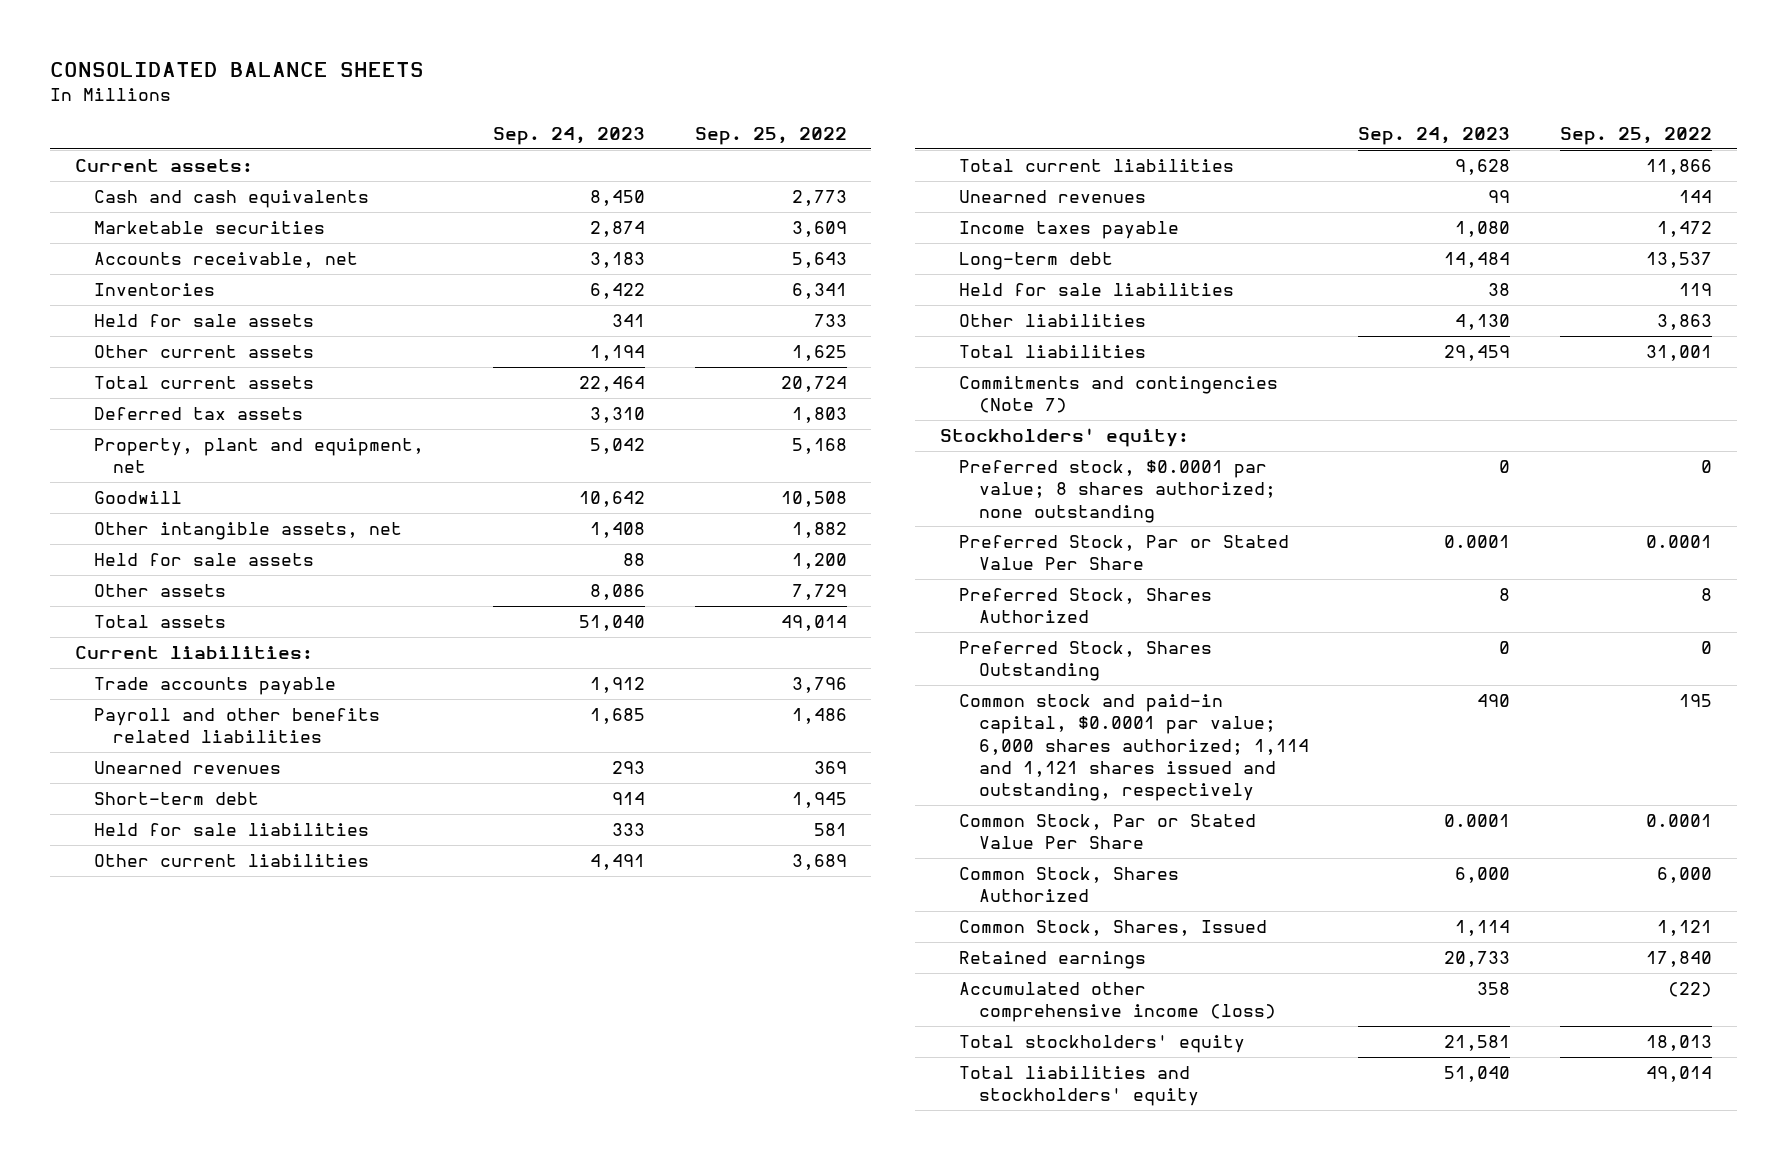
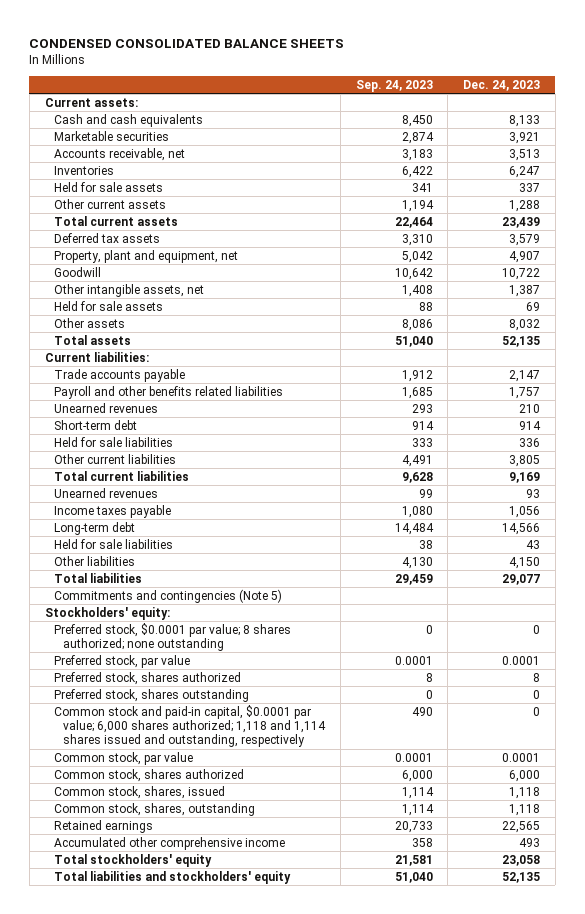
[49,61,424,77] CONSOLIDATED BALANCE SHEETS -> [29,38,345,48] CONDENSED CONSOLIDATED BALANCE SHEETS
[694,127,847,146] Sep. 25, 2022 -> none
none -> [463,79,541,91] Dec. 24, 2023
[959,376,1279,414] Commitments and contingencies (Note 7) -> [54,588,283,603] Commitments and contingencies (Note 5)
[959,535,1290,571] Preferred Stock, Par or Stated Value Per Share -> [54,654,191,668] Preferred stock, par value
[959,588,1213,624] Preferred Stock, Shares Authorized -> [54,671,242,685] Preferred stock, shares authorized
[959,641,1213,682] Preferred Stock, Shares Outstanding -> [54,688,250,702] Preferred stock, shares outstanding
[959,694,1309,802] Common stock and paid-in capital, $0.0001 par value; 6,000 shares authorized; 1,114 and 1,121 shares issued and outstanding, respectively -> [54,704,327,748] Common stock and paid-in capital, $0.0001 par value; 6,000 shares authorized; 1,118 and 1,114 shares issued and outstanding, respectively
[959,814,1257,850] Common Stock, Par or Stated Value Per Share -> [54,751,194,765] Common stock, par value
[959,867,1180,903] Common Stock, Shares Authorized -> [54,768,245,782] Common stock, shares authorized
[959,920,1268,937] Common Stock, Shares, Issued -> [54,785,226,799] Common stock, shares, issued
none -> [54,802,256,816] Common stock, shares, outstanding
[959,982,1276,1023] Accumulated other comprehensive income (loss) -> [54,836,286,850] Accumulated other comprehensive income

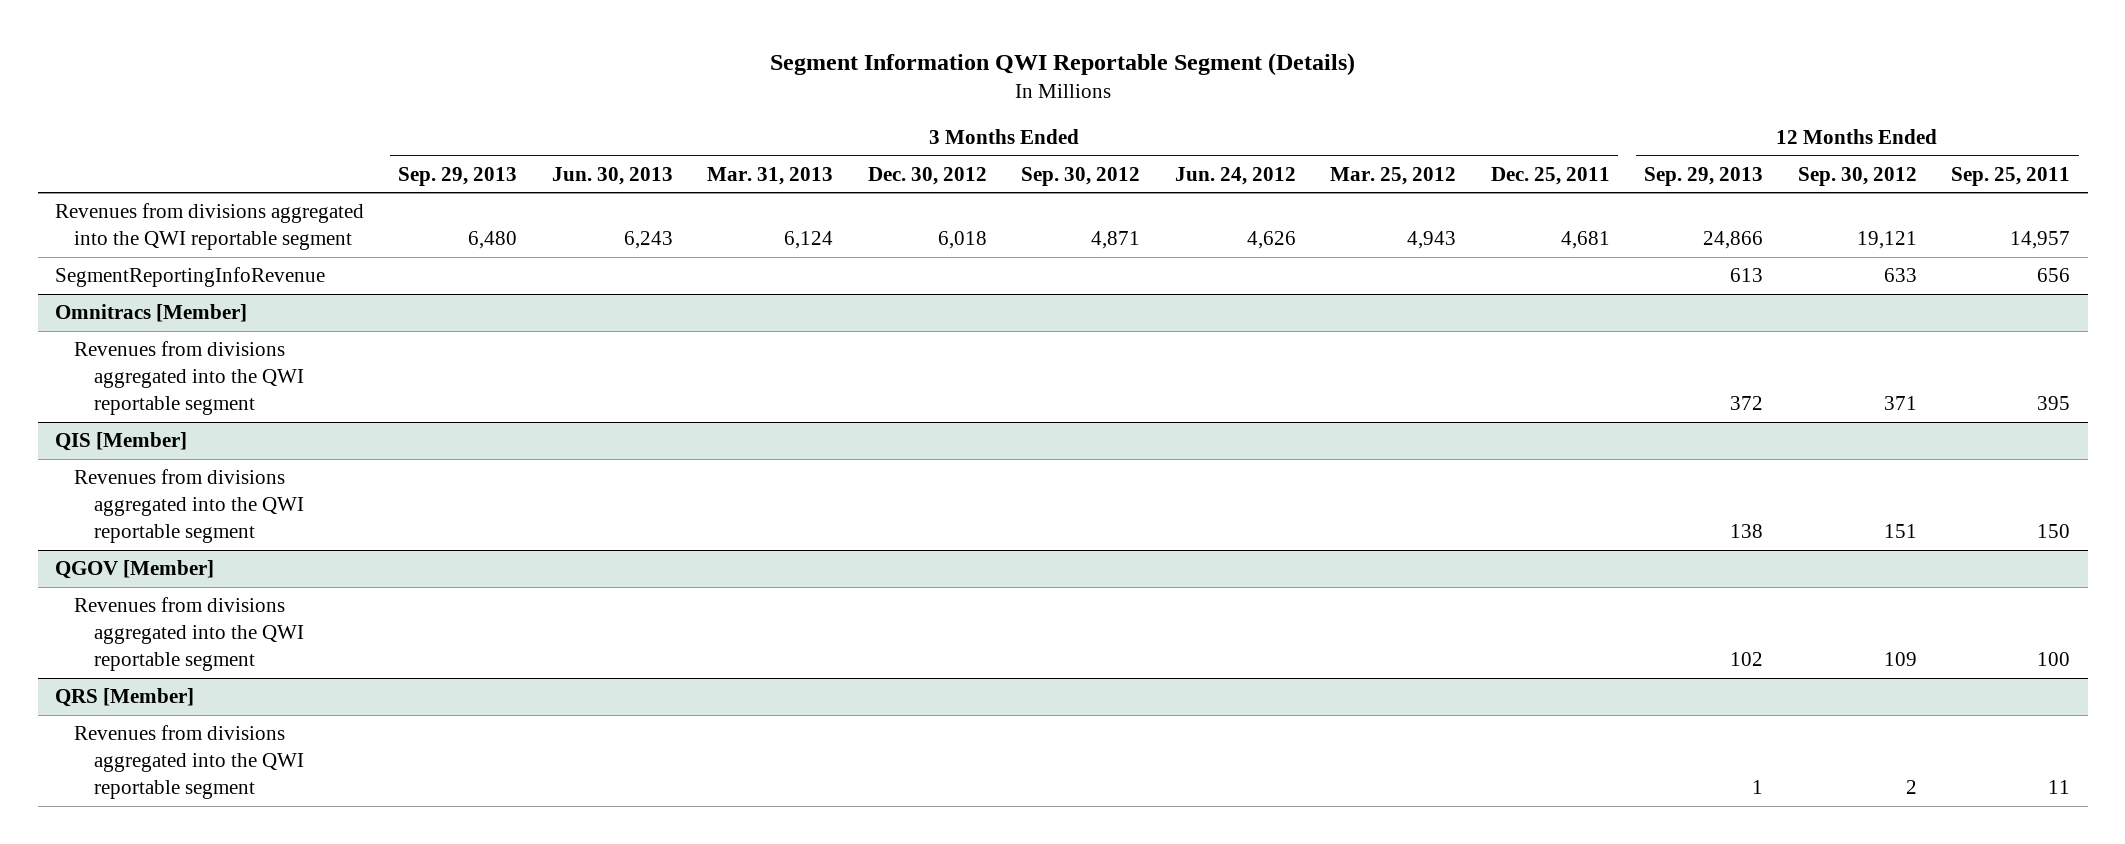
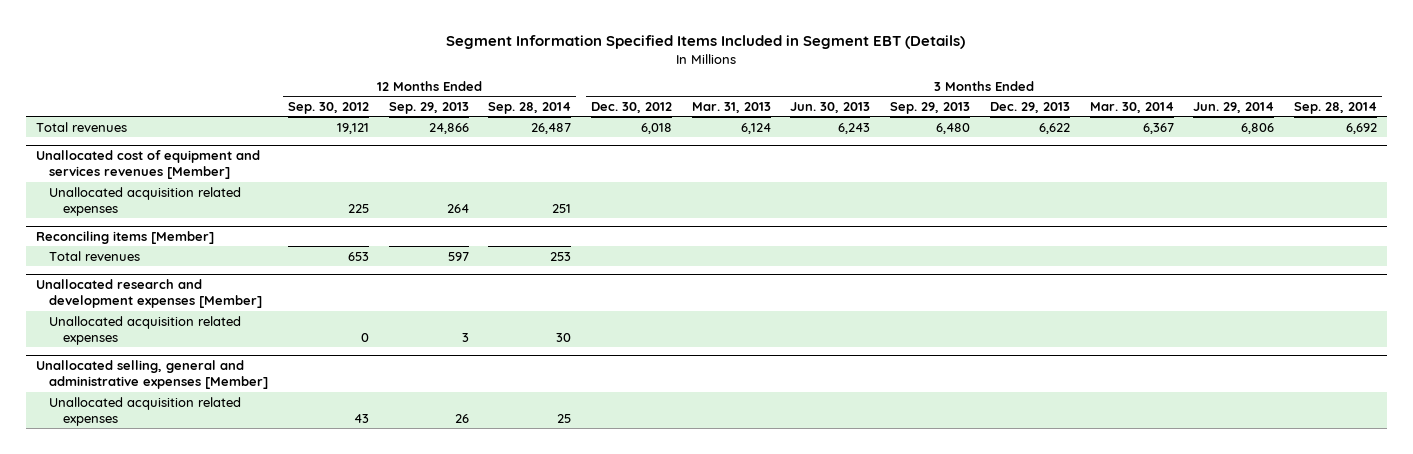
[769,52,1355,76] Segment Information QWI Reportable Segment (Details) -> [446,35,966,50] Segment Information Specified Items Included in Segment EBT (Details)
[1021,166,1141,186] Sep. 30, 2012 -> none
[1174,166,1296,185] Jun. 24, 2012 -> none
[1330,166,1457,185] Mar. 25, 2012 -> none
[1490,166,1610,185] Dec. 25, 2011 -> none
[1951,166,2071,186] Sep. 25, 2011 -> none
none -> [488,102,572,115] Sep. 28, 2014
none -> [989,102,1070,114] Dec. 29, 2013
none -> [1089,102,1174,114] Mar. 30, 2014
none -> [1193,102,1275,114] Jun. 29, 2014
none -> [1293,102,1377,115] Sep. 28, 2014
[54,267,325,288] SegmentReportingInfoRevenue -> none
[54,304,247,323] Omnitracs [Member] -> none
[74,341,304,416] Revenues from divisions aggregated into the QWI reportable segment -> none
[54,432,187,452] QIS [Member] -> none
[74,469,304,544] Revenues from divisions aggregated into the QWI reportable segment -> none
[54,560,214,580] QGOV [Member] -> none
[74,597,304,672] Revenues from divisions aggregated into the QWI reportable segment -> none
[54,688,194,708] QRS [Member] -> none
[74,725,304,800] Revenues from divisions aggregated into the QWI reportable segment -> none
[54,203,364,251] Revenues from divisions aggregated into the QWI reportable segment -> [35,121,127,132] Total revenues
none -> [35,149,260,180] Unallocated cost of equipment and services revenues [Member]
none -> [49,186,242,217] Unallocated acquisition related expenses
none -> [35,230,214,244] Reconciling items [Member]
none -> [49,250,141,261] Total revenues
none -> [35,278,263,309] Unallocated research and development expenses [Member]
none -> [49,315,242,346] Unallocated acquisition related expenses
none -> [35,359,269,390] Unallocated selling, general and administrative expenses [Member]
none -> [49,396,242,427] Unallocated acquisition related expenses

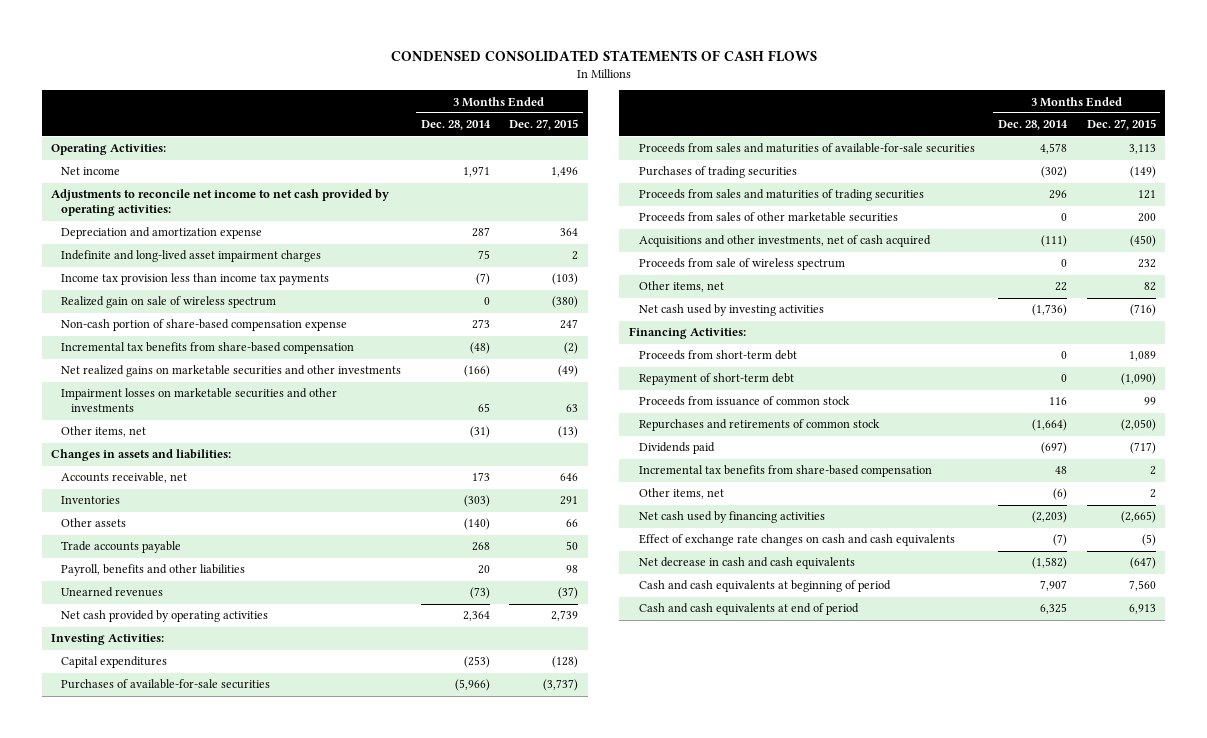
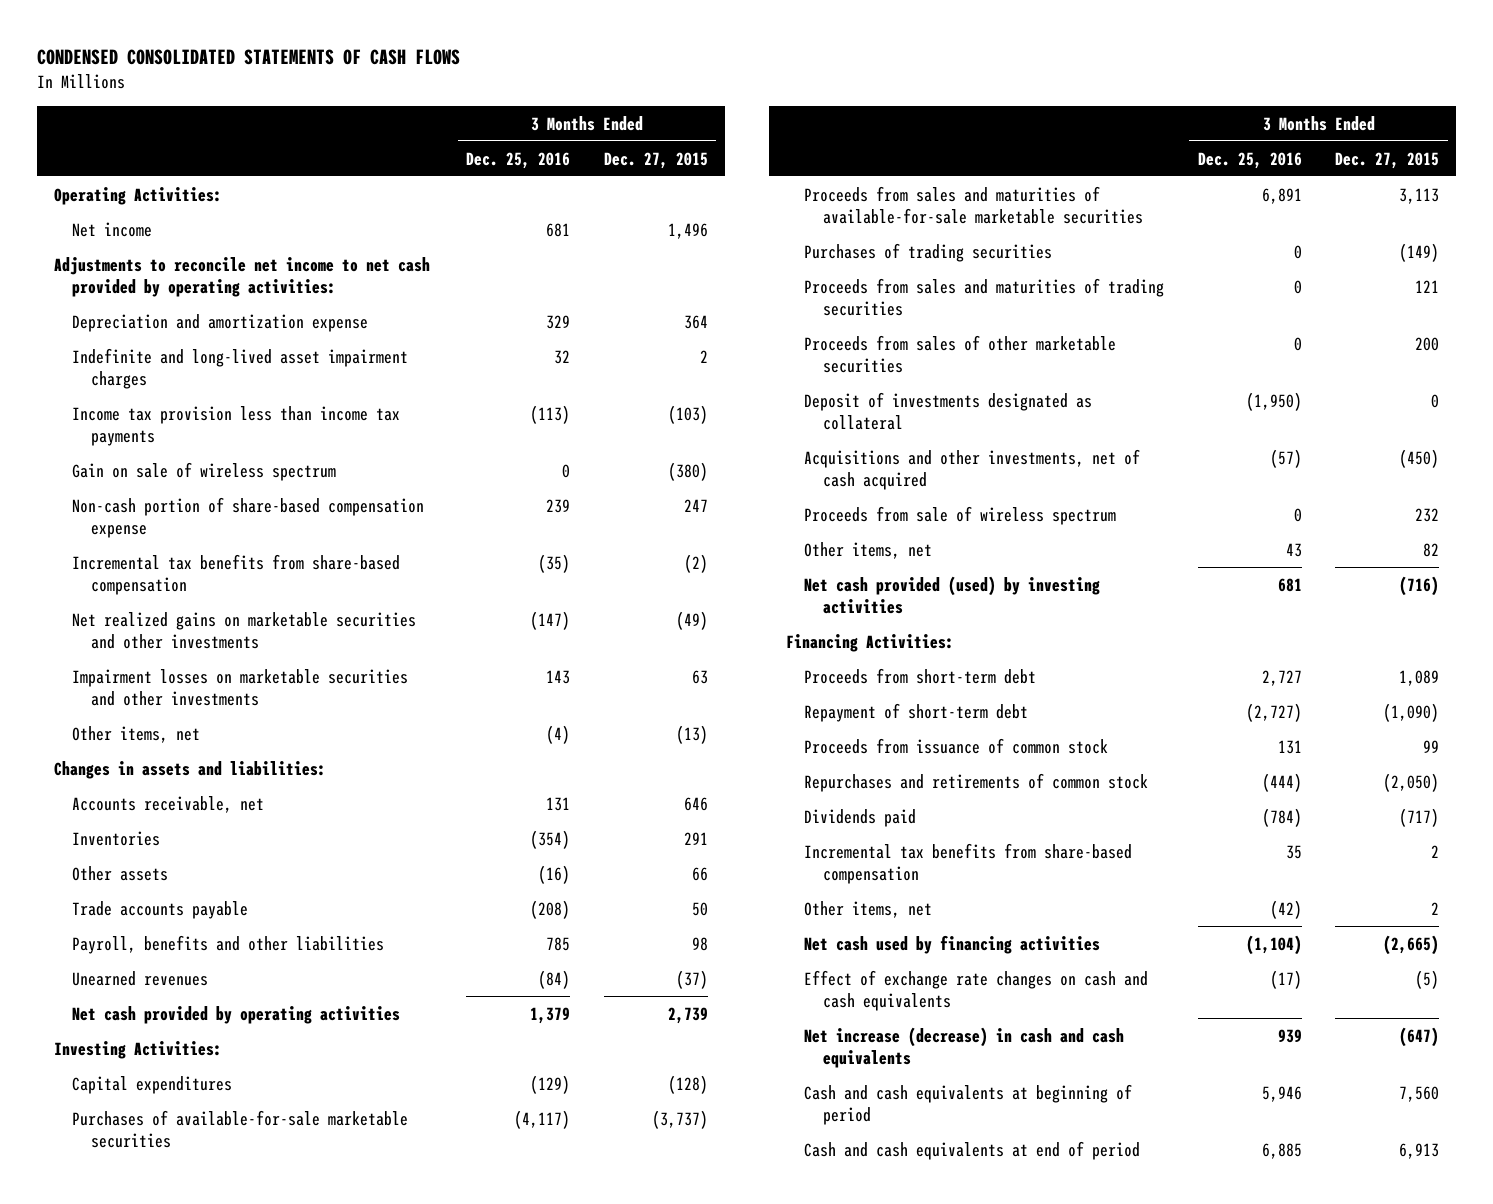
[420,120,491,131] Dec. 28, 2014 -> none
none -> [466,151,571,169] Dec. 25, 2016
[61,296,277,309] Realized gain on sale of wireless spectrum -> [72,461,337,481] Gain on sale of wireless spectrum
[61,679,271,690] Purchases of available-for-sale securities -> [72,1109,409,1148] Purchases of available-for-sale marketable securities
[638,143,975,154] Proceeds from sales and maturities of available-for-sale securities -> [804,185,1143,224] Proceeds from sales and maturities of available-for-sale marketable securities
none -> [804,391,1093,430] Deposit of investments designated as collateral
[638,304,824,317] Net cash used by investing activities -> [804,575,1101,614] Net cash provided (used) by investing activities
[638,557,855,570] Net decrease in cash and cash equivalents -> [804,1026,1125,1068] Net increase (decrease) in cash and cash equivalents

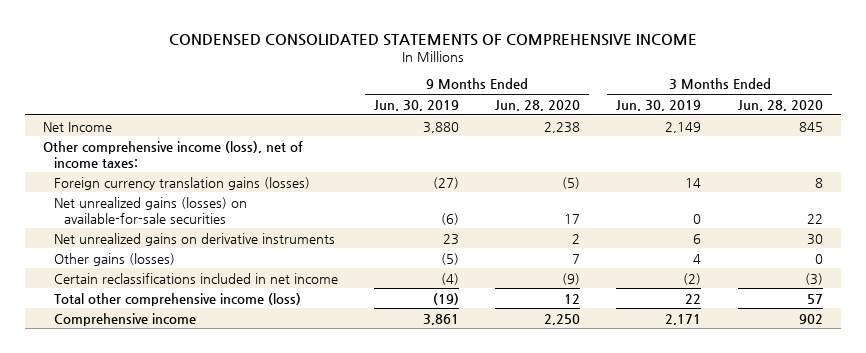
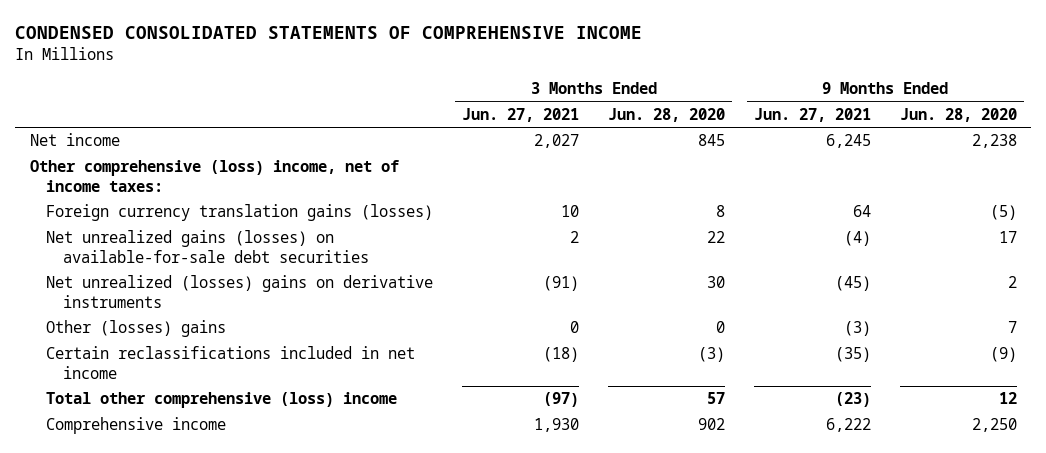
[373,99,459,111] Jun. 30, 2019 -> none
[616,99,702,111] Jun. 30, 2019 -> none
none -> [462,107,580,122] Jun. 27, 2021
none -> [753,107,871,122] Jun. 27, 2021
[42,121,112,132] Net Income -> [29,133,120,147] Net income
[42,140,303,168] Other comprehensive income (loss), net of income taxes: -> [29,160,399,192] Other comprehensive (loss) income, net of income taxes:
[53,196,247,224] Net unrealized gains (losses) on available-for-sale securities -> [46,230,370,263] Net unrealized gains (losses) on available-for-sale debt securities
[53,232,335,246] Net unrealized gains on derivative instruments -> [46,275,434,308] Net unrealized (losses) gains on derivative instruments
[53,252,175,266] Other gains (losses) -> [46,320,227,338] Other (losses) gains
[53,292,301,306] Total other comprehensive income (loss) -> [46,392,398,409] Total other comprehensive (loss) income

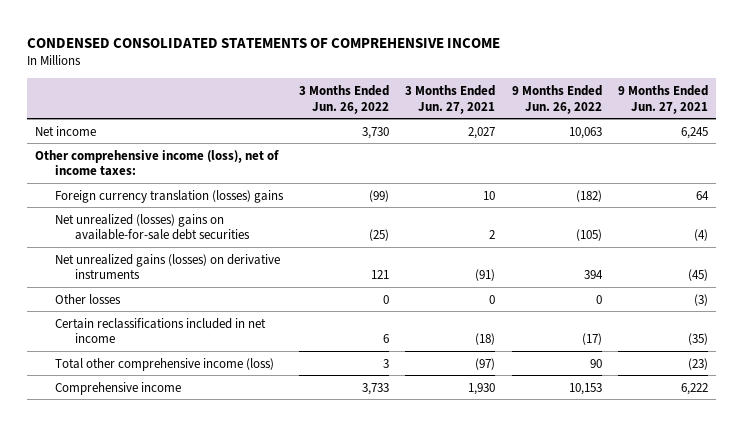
[608,107,726,122] Jun. 28, 2020 -> none
[899,107,1017,122] Jun. 28, 2020 -> none
none -> [299,84,390,114] 3 Months Ended Jun. 26, 2022
none -> [511,84,602,114] 9 Months Ended Jun. 26, 2022
[29,160,399,192] Other comprehensive (loss) income, net of income taxes: -> [35,149,280,177] Other comprehensive income (loss), net of income taxes:
[46,204,434,222] Foreign currency translation gains (losses) -> [55,189,285,203] Foreign currency translation (losses) gains
[46,230,370,263] Net unrealized gains (losses) on available-for-sale debt securities -> [55,213,251,241] Net unrealized (losses) gains on available-for-sale debt securities
[46,275,434,308] Net unrealized (losses) gains on derivative instruments -> [55,253,281,280] Net unrealized gains (losses) on derivative instruments
[46,320,227,338] Other (losses) gains -> [55,293,122,304] Other losses
[46,392,398,409] Total other comprehensive (loss) income -> [55,357,275,371] Total other comprehensive income (loss)

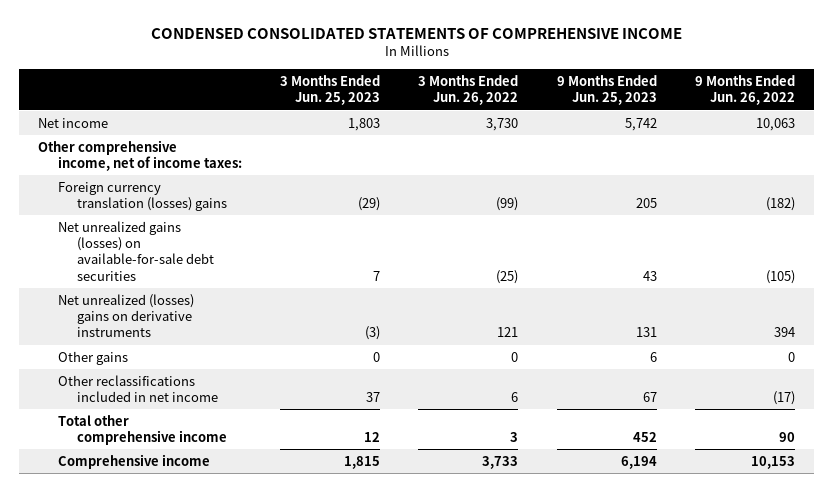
[405,84,496,114] 3 Months Ended Jun. 27, 2021 -> none
[617,84,708,114] 9 Months Ended Jun. 27, 2021 -> none
none -> [279,74,380,106] 3 Months Ended Jun. 25, 2023
none -> [556,74,657,106] 9 Months Ended Jun. 25, 2023
[35,149,280,177] Other comprehensive income (loss), net of income taxes: -> [38,139,242,172] Other comprehensive income, net of income taxes:
[55,213,251,241] Net unrealized (losses) gains on available-for-sale debt securities -> [57,220,214,281] Net unrealized gains (losses) on available-for-sale debt securities
[55,253,281,280] Net unrealized gains (losses) on derivative instruments -> [57,293,194,338] Net unrealized (losses) gains on derivative instruments
[55,293,122,304] Other losses -> [57,350,128,365] Other gains
[55,317,267,344] Certain reclassifications included in net income -> [57,374,218,403] Other reclassifications included in net income
[55,357,275,371] Total other comprehensive income (loss) -> [57,414,227,446] Total other comprehensive income

